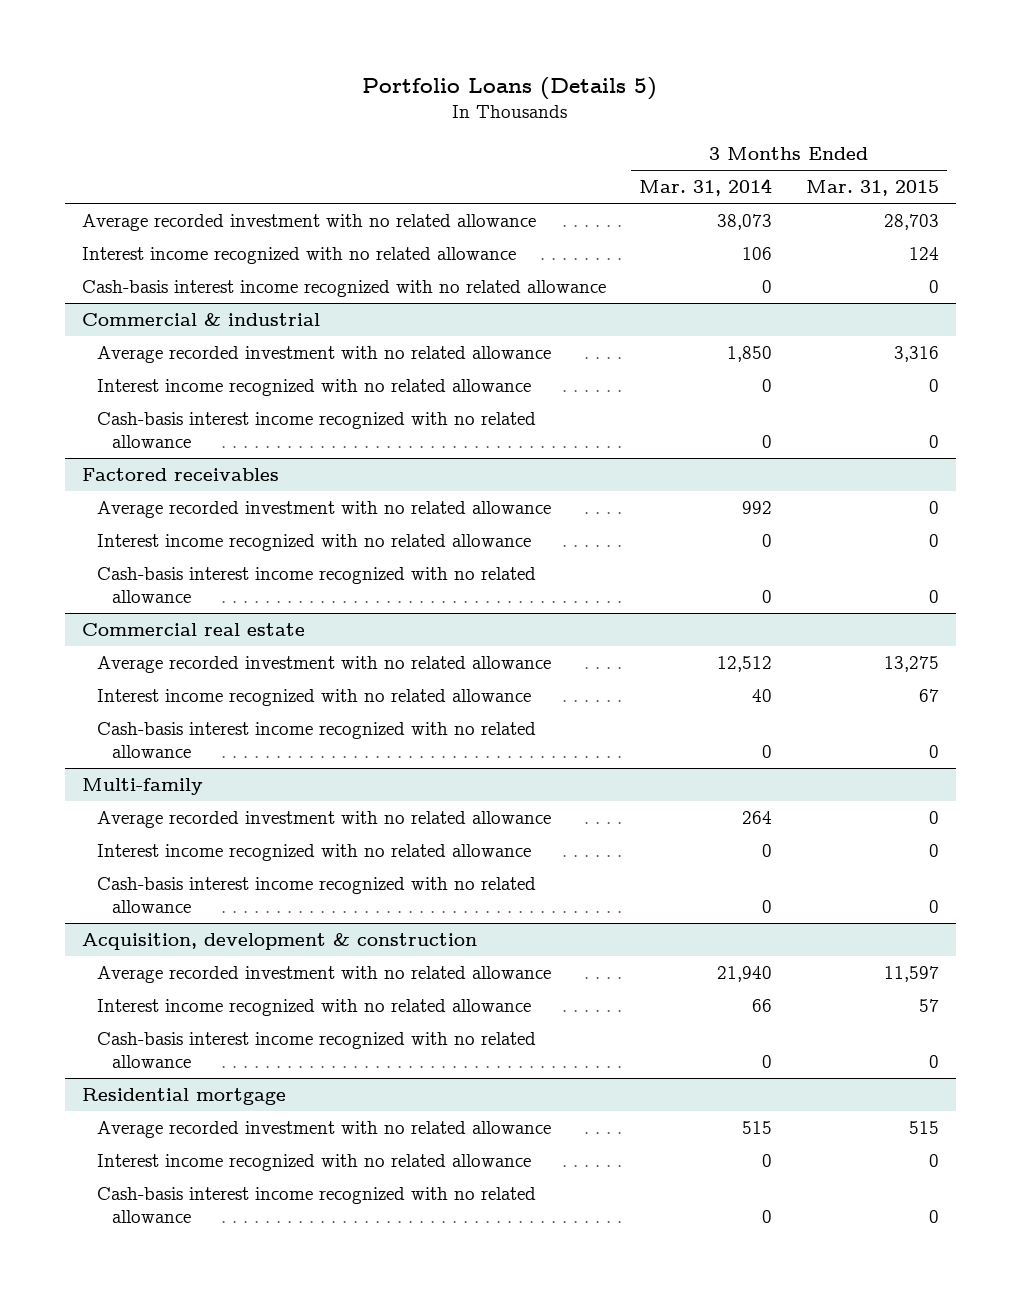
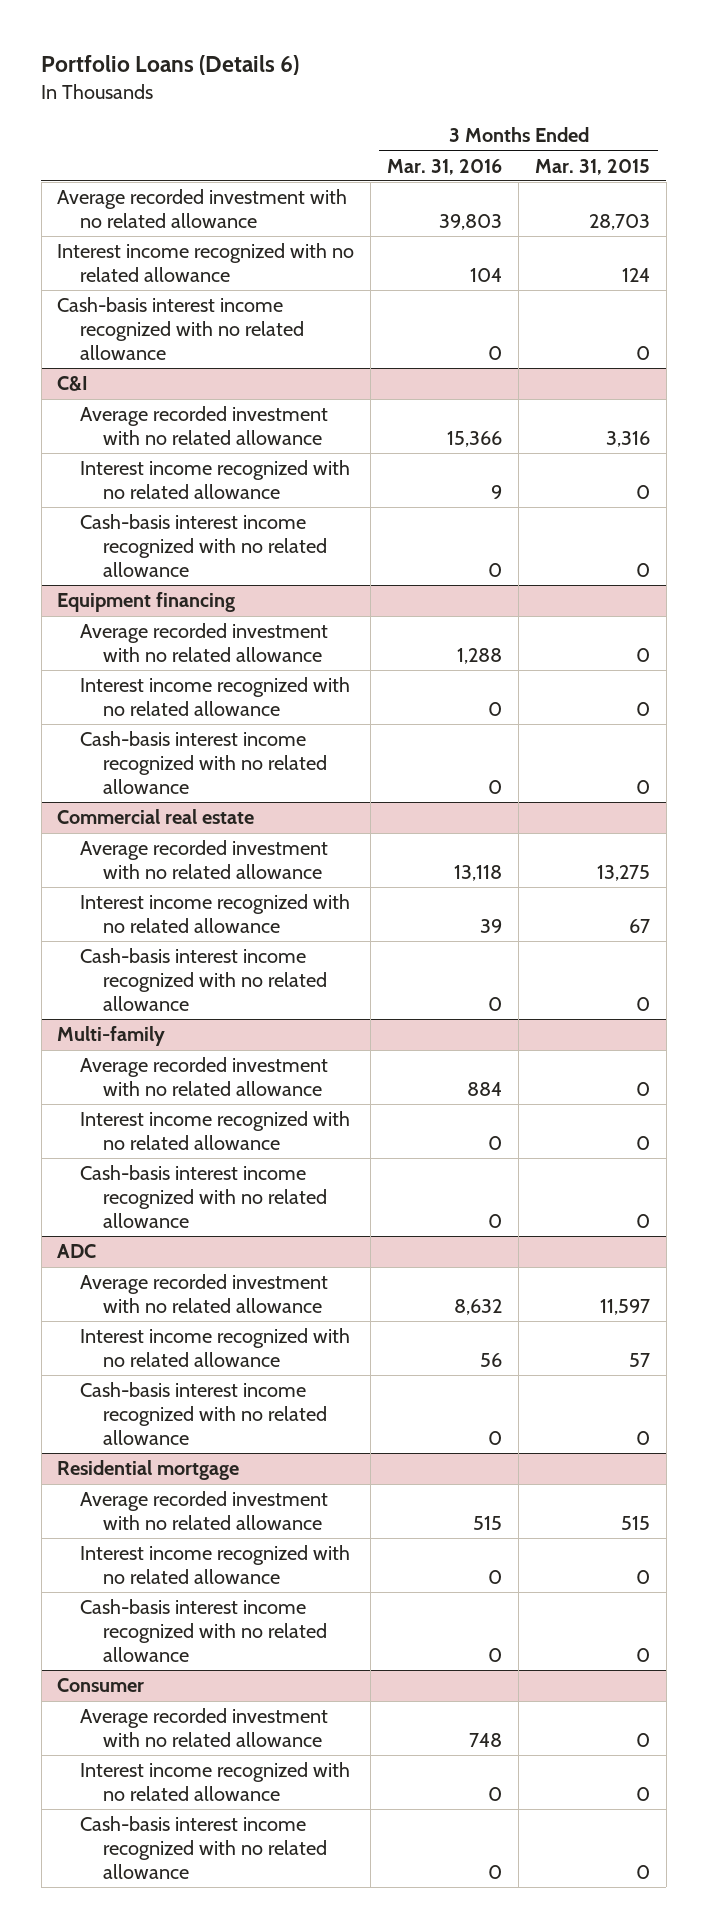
[362,77,658,101] Portfolio Loans (Details 5) -> [41,55,300,76] Portfolio Loans (Details 6)
[639,178,773,197] Mar. 31, 2014 -> none
none -> [387,158,503,175] Mar. 31, 2016
[81,312,320,326] Commercial & industrial -> [57,376,89,392] C&I
[81,467,279,481] Factored receivables -> none
none -> [57,592,236,613] Equipment financing
[81,932,477,950] Acquisition, development & construction -> none
none -> [57,1244,97,1259] ADC
none -> [57,1678,145,1693] Consumer
none -> [80,1708,329,1747] Average recorded investment with no related allowance
none -> [80,1762,351,1801] Interest income recognized with no related allowance
none -> [80,1816,328,1879] Cash-basis interest income recognized with no related allowance

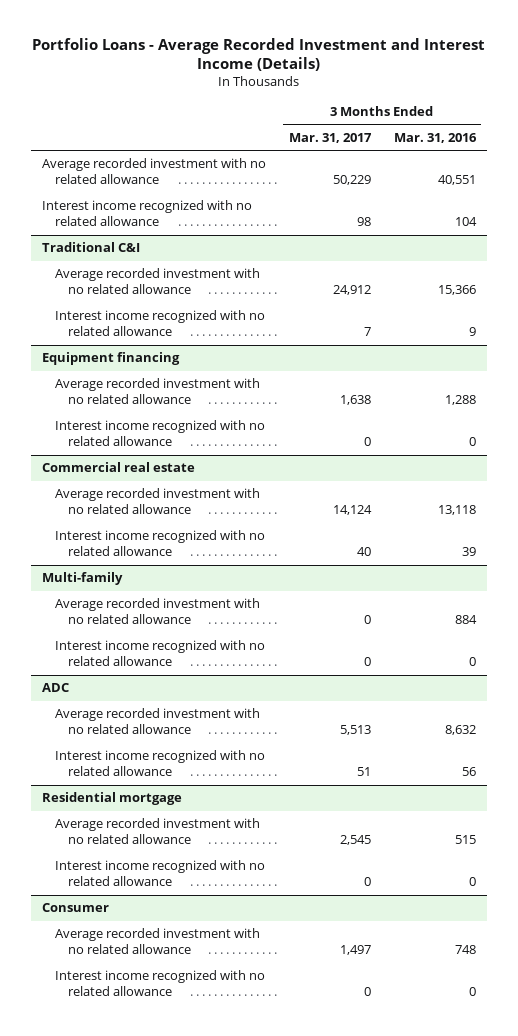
[41,55,300,76] Portfolio Loans (Details 6) -> [31,37,485,72] Portfolio Loans - Average Recorded Investment and Interest Income (Details)
[534,158,650,175] Mar. 31, 2015 -> none
none -> [288,132,372,143] Mar. 31, 2017
[439,213,503,230] 39,803 -> [437,175,476,186] 40,551
[57,297,305,360] Cash-basis interest income recognized with no related allowance -> none
[57,376,89,392] C&I -> [41,242,140,253] Traditional C&I
[80,514,328,577] Cash-basis interest income recognized with no related allowance -> none
[80,731,328,794] Cash-basis interest income recognized with no related allowance -> none
[80,948,328,1011] Cash-basis interest income recognized with no related allowance -> none
[80,1165,328,1228] Cash-basis interest income recognized with no related allowance -> none
[80,1382,328,1445] Cash-basis interest income recognized with no related allowance -> none
[80,1599,328,1662] Cash-basis interest income recognized with no related allowance -> none
[80,1816,328,1879] Cash-basis interest income recognized with no related allowance -> none

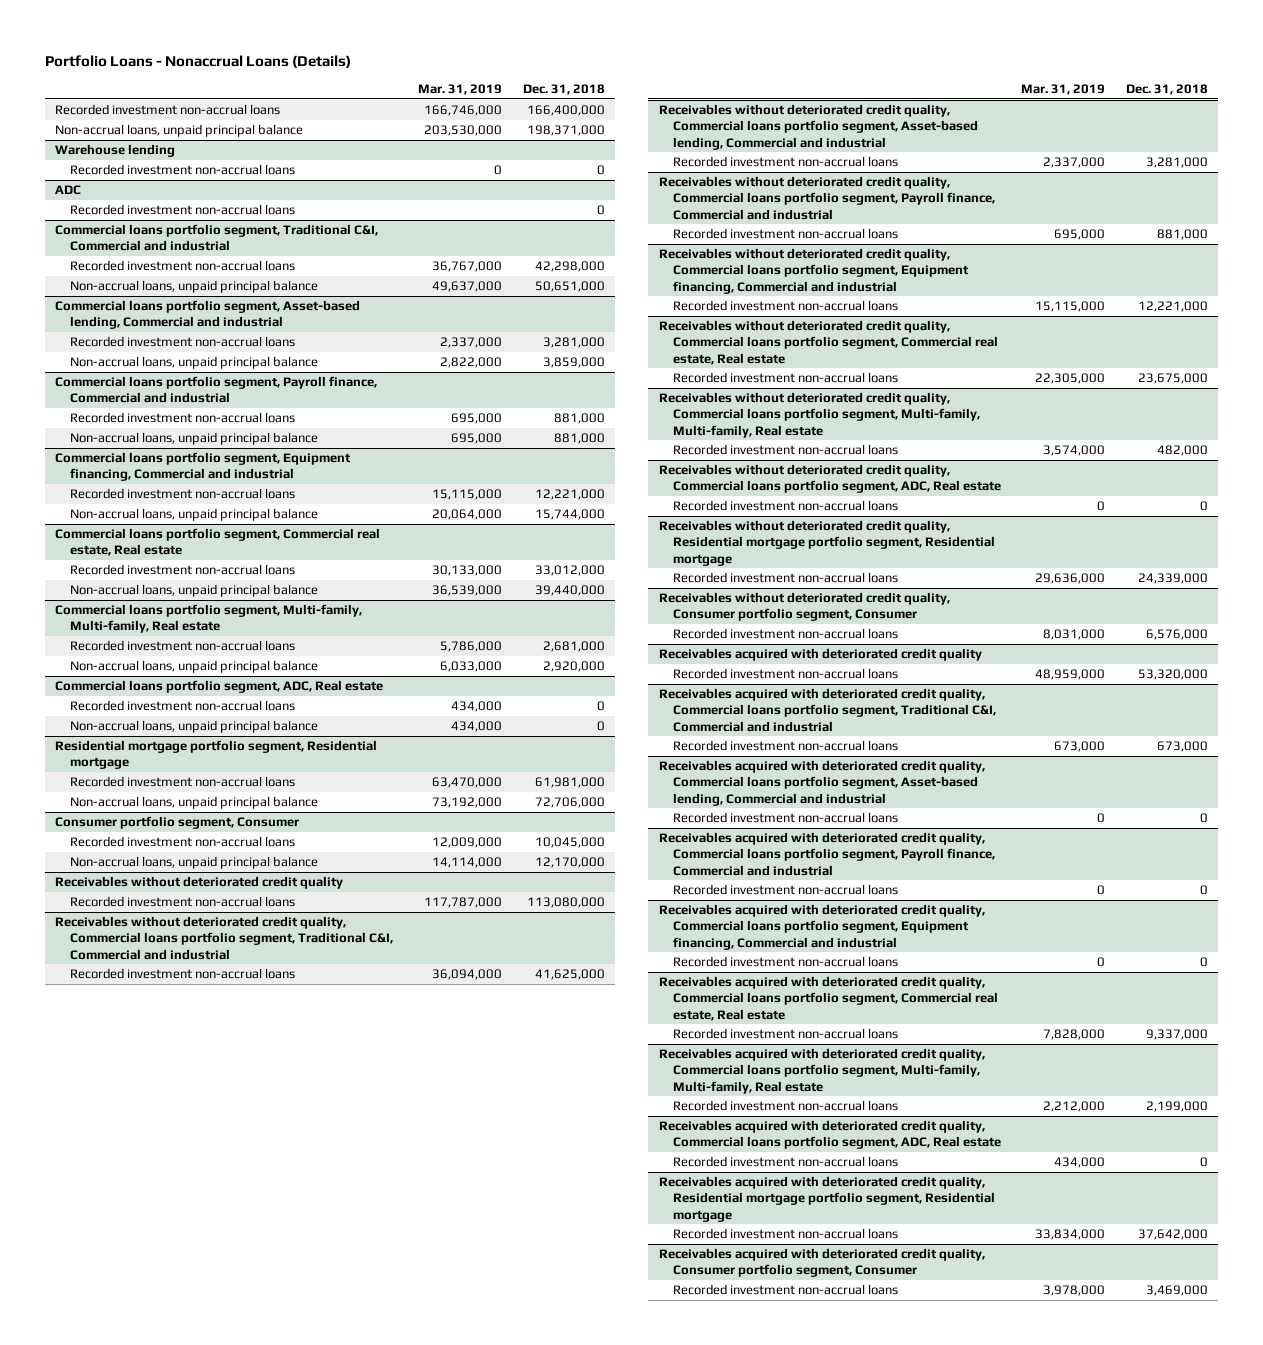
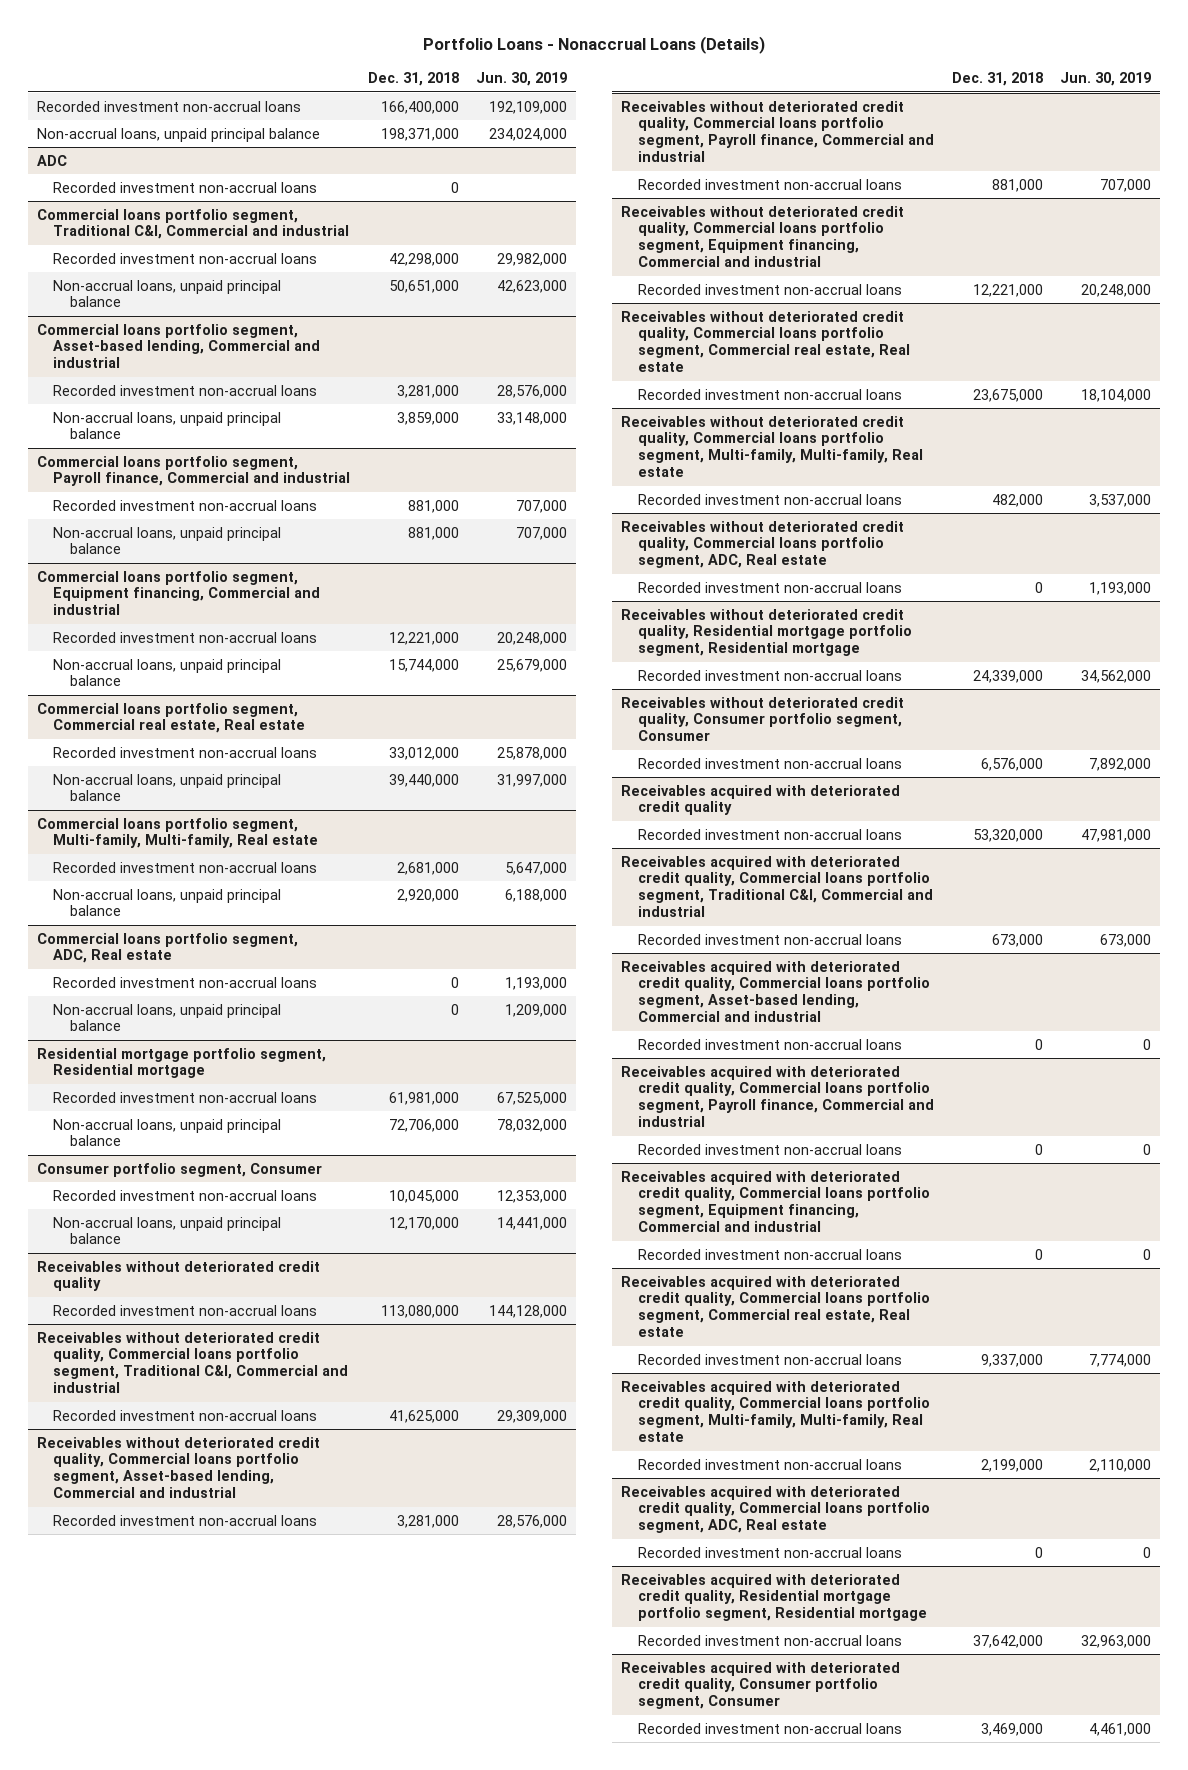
[418,84,503,96] Mar. 31, 2019 -> none
none -> [476,72,568,87] Jun. 30, 2019
[55,144,176,158] Warehouse lending -> none
[69,164,295,176] Recorded investment non-accrual loans -> none

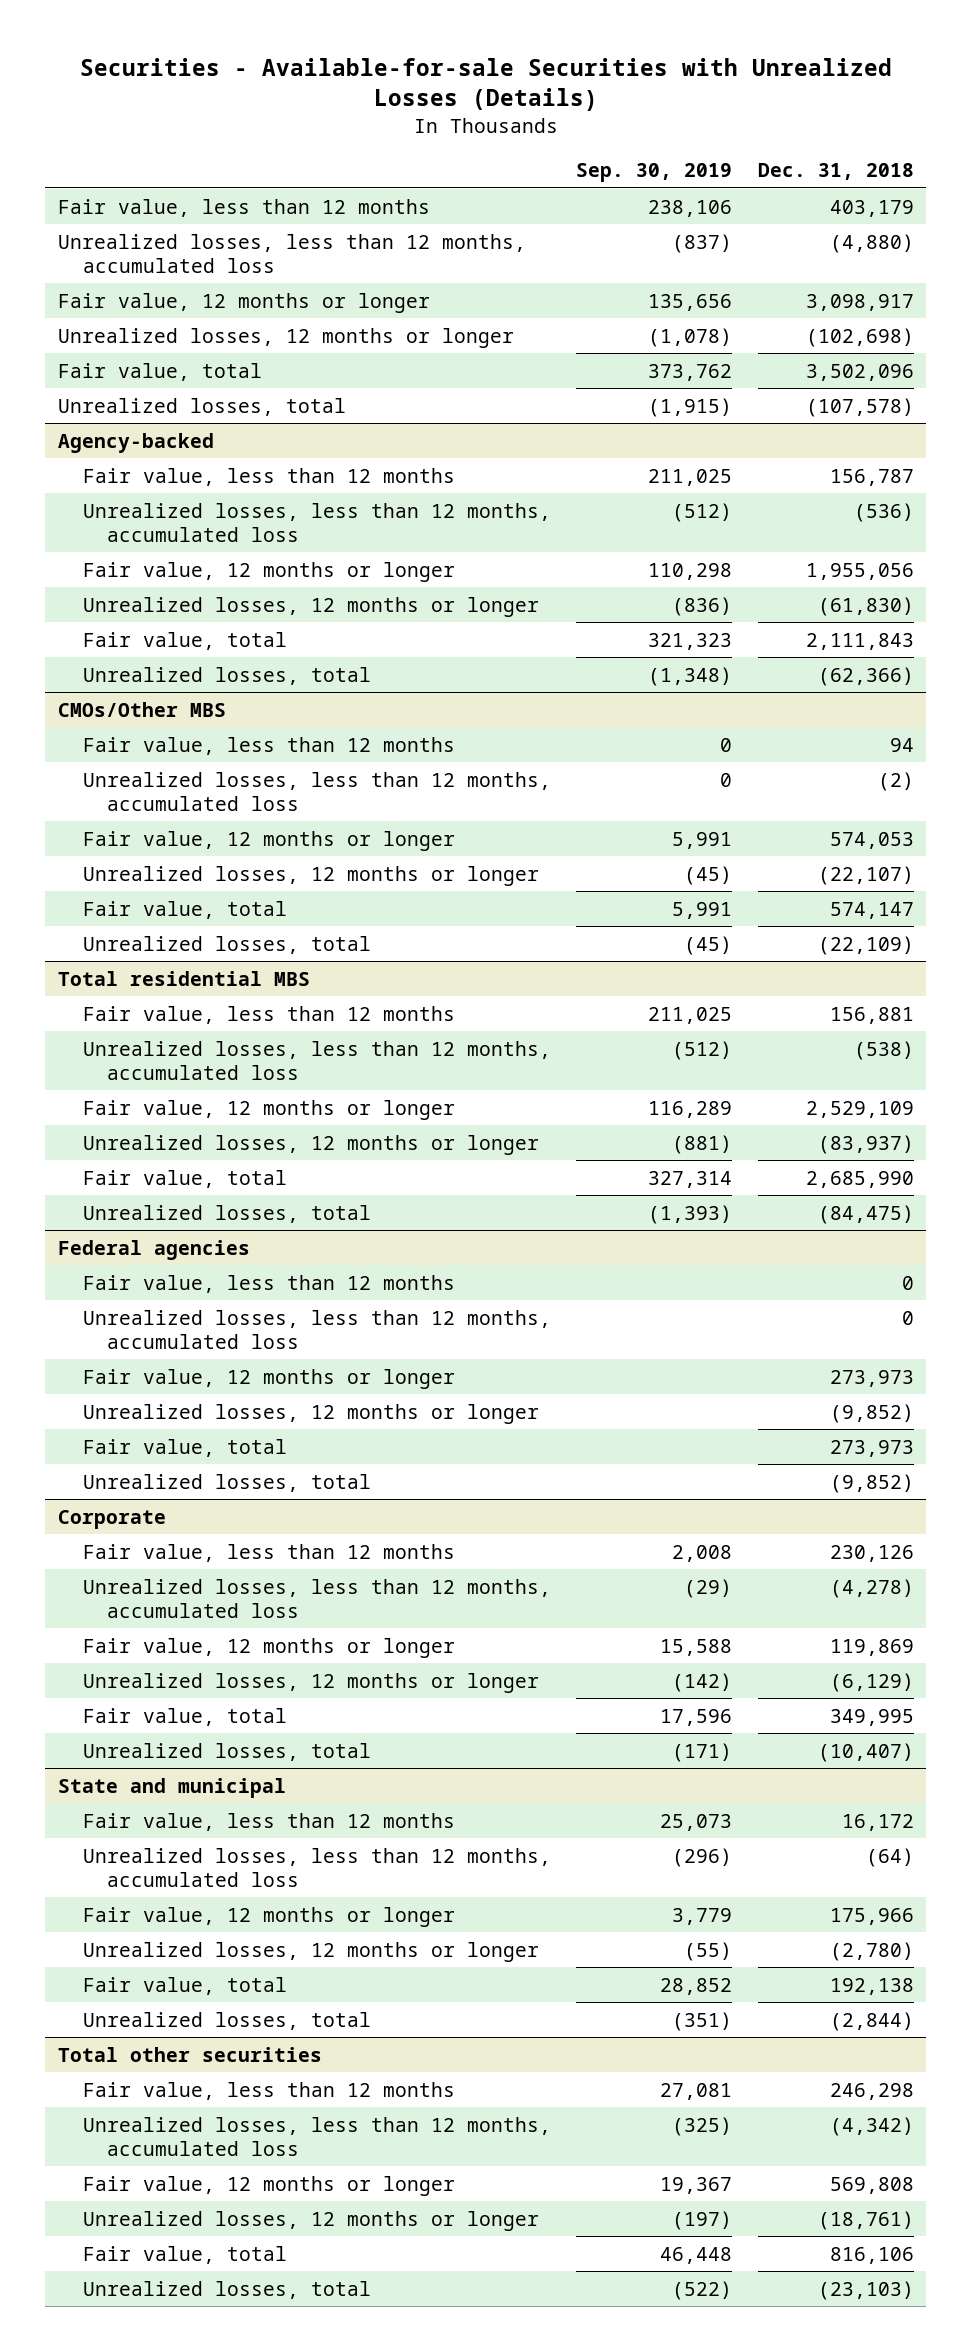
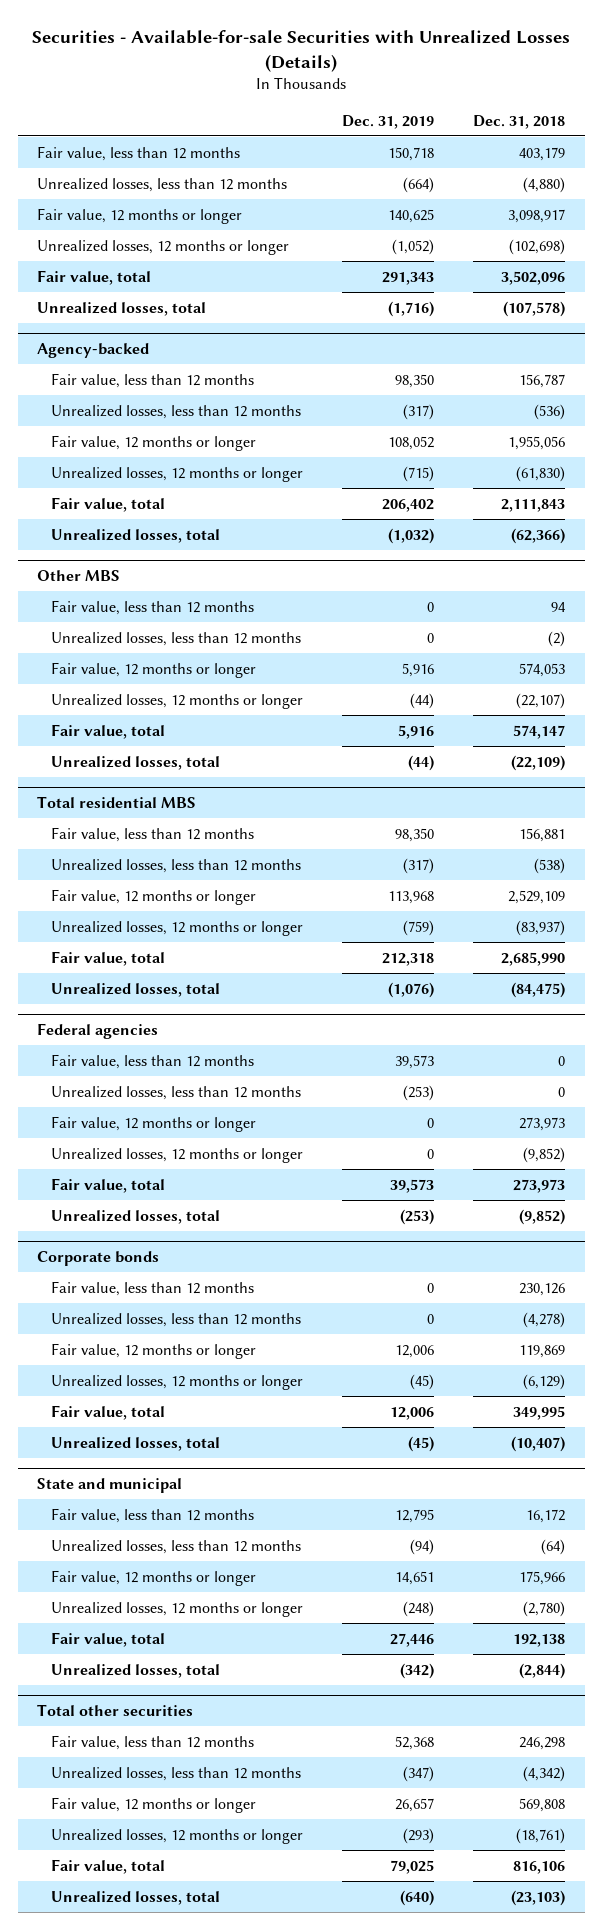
[576,163,733,183] Sep. 30, 2019 -> none
none -> [342,114,435,129] Dec. 31, 2019
[58,233,527,273] Unrealized losses, less than 12 months, accumulated loss -> [37,177,288,192] Unrealized losses, less than 12 months
[82,502,551,542] Unrealized losses, less than 12 months, accumulated loss -> [51,404,302,419] Unrealized losses, less than 12 months
[58,701,227,717] CMOs/Other MBS -> [37,569,121,581] Other MBS
[82,771,551,811] Unrealized losses, less than 12 months, accumulated loss -> [51,631,302,646] Unrealized losses, less than 12 months
[82,1040,551,1080] Unrealized losses, less than 12 months, accumulated loss -> [51,858,302,873] Unrealized losses, less than 12 months
[82,1309,551,1349] Unrealized losses, less than 12 months, accumulated loss -> [51,1085,302,1100] Unrealized losses, less than 12 months
[58,1509,167,1529] Corporate -> [37,1250,160,1266] Corporate bonds
[82,1578,551,1618] Unrealized losses, less than 12 months, accumulated loss -> [51,1312,302,1327] Unrealized losses, less than 12 months
[82,1847,551,1887] Unrealized losses, less than 12 months, accumulated loss -> [51,1539,302,1554] Unrealized losses, less than 12 months
[82,2116,551,2156] Unrealized losses, less than 12 months, accumulated loss -> [51,1766,302,1781] Unrealized losses, less than 12 months

